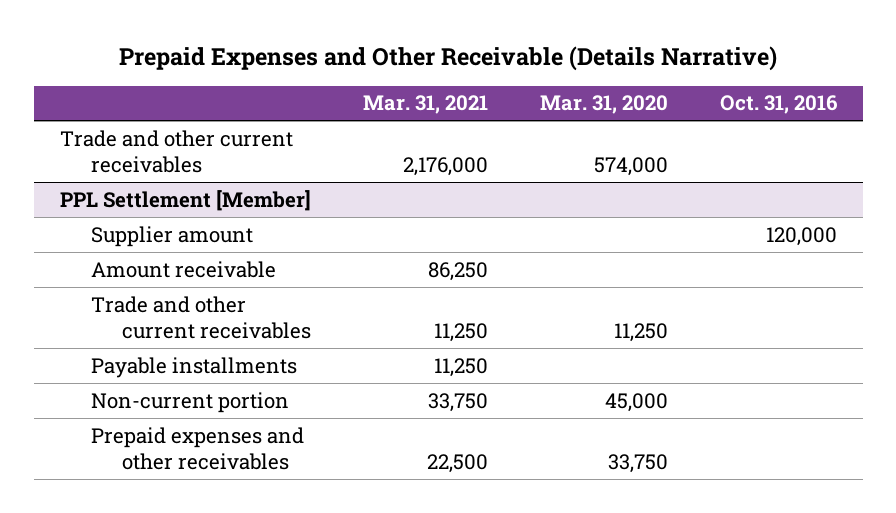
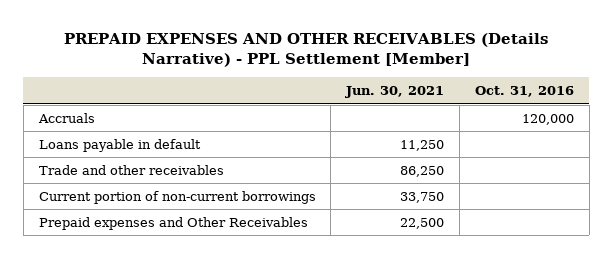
[119,46,778,72] Prepaid Expenses and Other Receivable (Details Narrative) -> [64,32,549,68] PREPAID EXPENSES AND OTHER RECEIVABLES (Details Narrative) - PPL Settlement [Member]
[362,95,488,115] Mar. 31, 2021 -> none
[539,95,668,115] Mar. 31, 2020 -> none
none -> [345,86,445,99] Jun. 30, 2021
[59,189,311,211] PPL Settlement [Member] -> none
[90,225,253,247] Supplier amount -> none
[90,260,276,278] Amount receivable -> none
[90,295,311,339] Trade and other current receivables -> none
[90,356,297,378] Payable installments -> none
[90,391,289,413] Non-current portion -> none
[90,426,304,470] Prepaid expenses and other receivables -> none
none -> [37,112,95,123] Accruals
none -> [38,138,201,152] Loans payable in default
[59,129,293,173] Trade and other current receivables -> [38,164,224,175] Trade and other receivables
none -> [38,190,316,204] Current portion of non-current borrowings
none -> [38,216,308,230] Prepaid expenses and Other Receivables

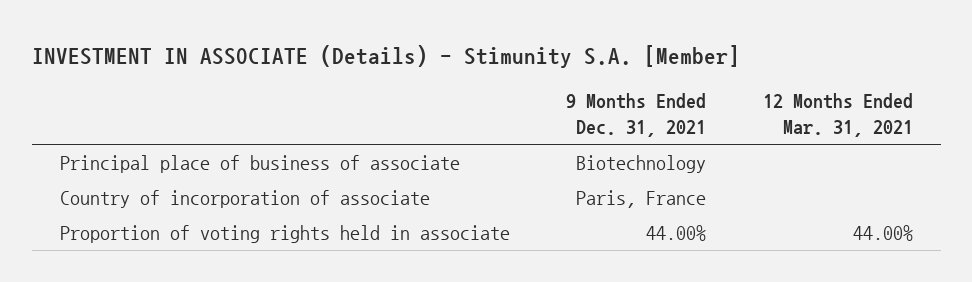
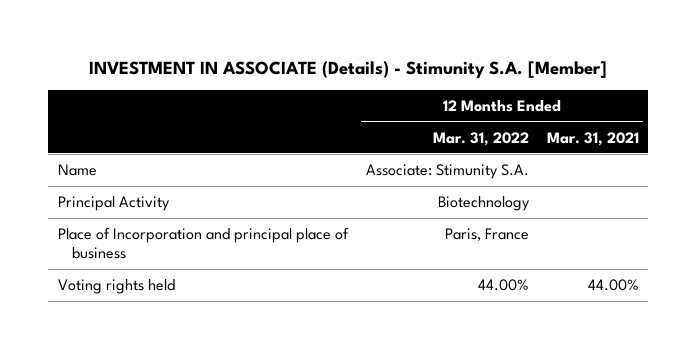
[566,93,707,138] 9 Months Ended Dec. 31, 2021 -> none
none -> [432,131,529,146] Mar. 31, 2022
none -> [57,164,97,177] Name
[59,155,460,174] Principal place of business of associate -> [57,196,170,212] Principal Activity
[59,190,430,209] Country of incorporation of associate -> [57,227,349,260] Place of Incorporation and principal place of business
[59,225,510,244] Proportion of voting rights held in associate -> [57,279,175,295] Voting rights held

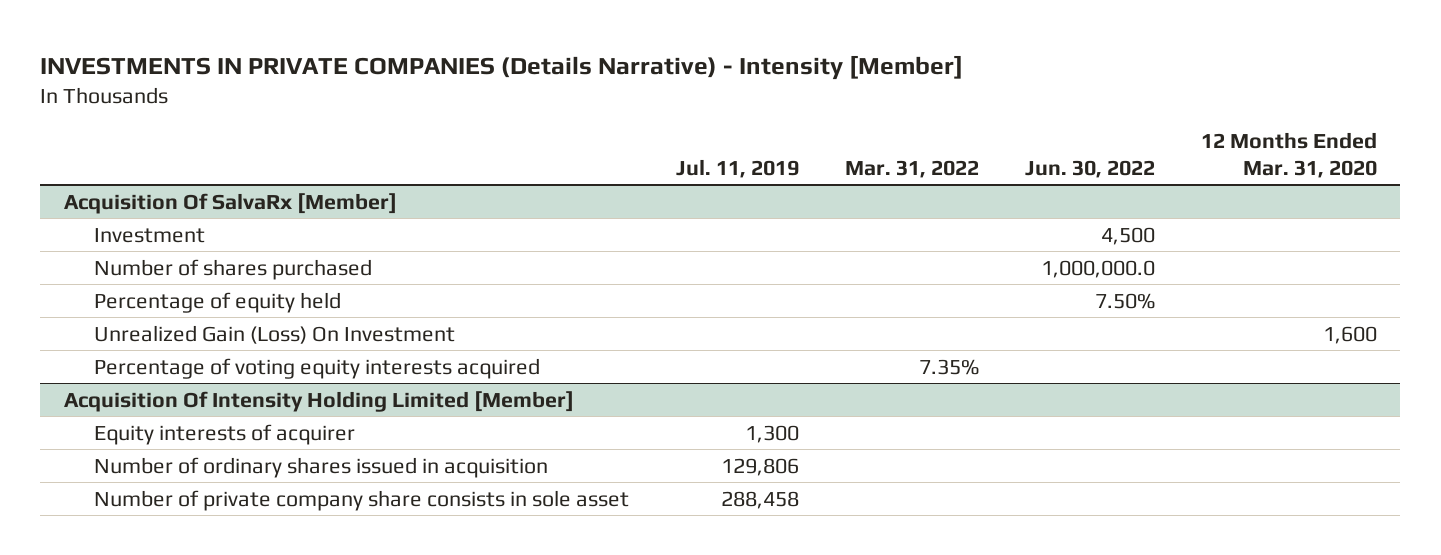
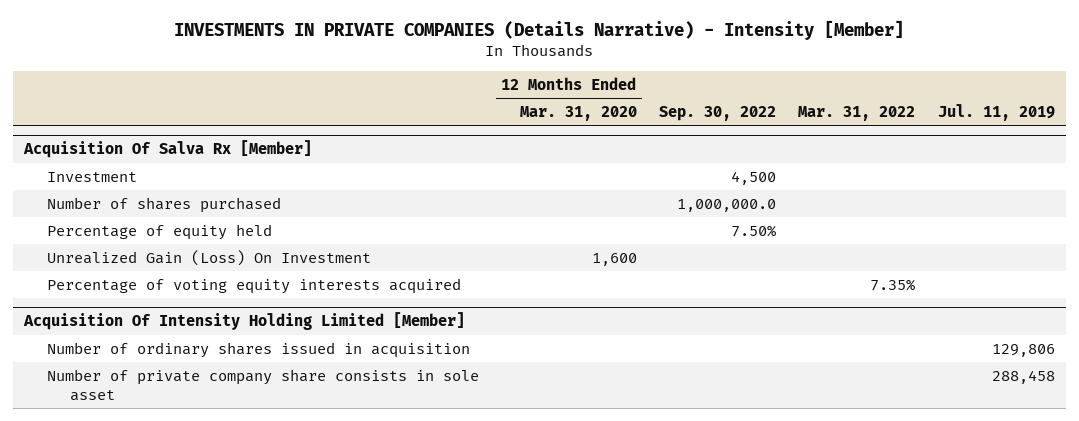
[1025,159,1156,178] Jun. 30, 2022 -> none
none -> [659,105,777,121] Sep. 30, 2022
[63,192,397,214] Acquisition Of SalvaRx [Member] -> [23,140,313,159] Acquisition Of Salva Rx [Member]
[94,423,356,445] Equity interests of acquirer -> none

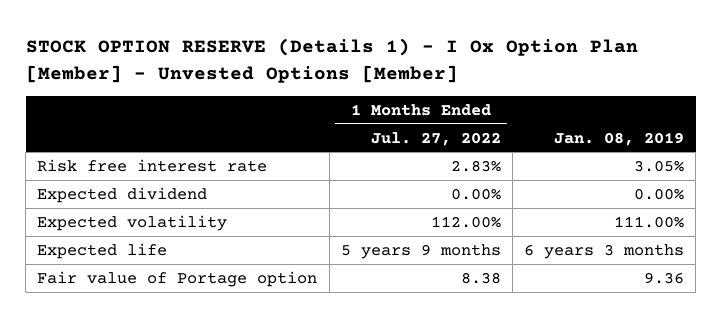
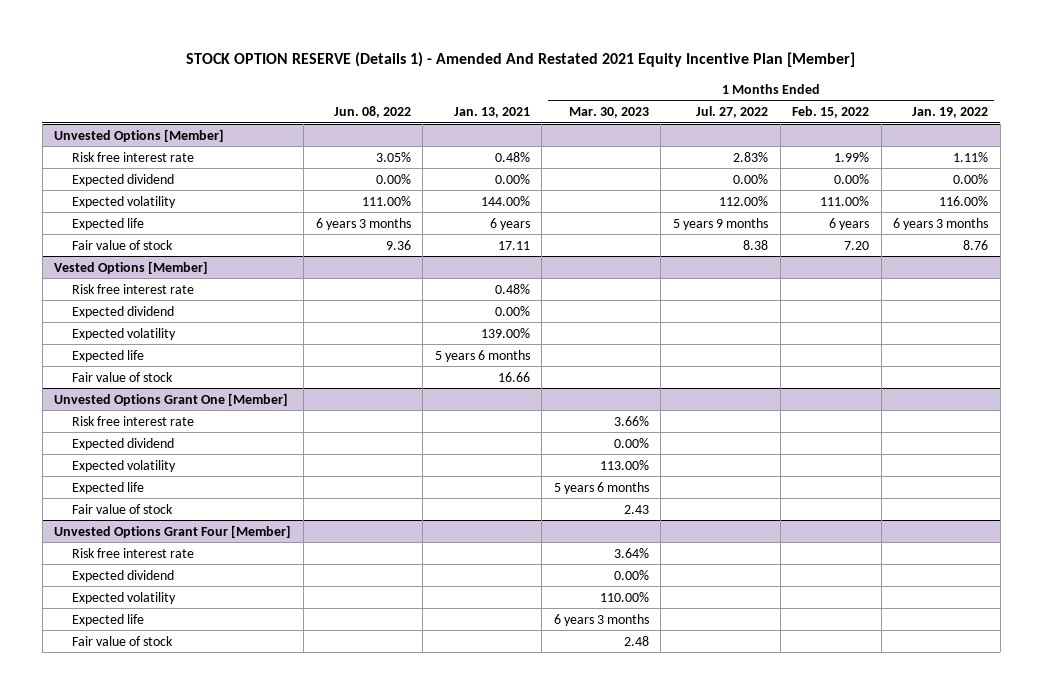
[25,38,638,83] STOCK OPTION RESERVE (Details 1) - I Ox Option Plan [Member] - Unvested Options [Member] -> [186,52,856,68] STOCK OPTION RESERVE (Details 1) - Amended And Restated 2021 Equity Incentive Plan [Member]
[554,131,685,146] Jan. 08, 2019 -> none
none -> [333,106,411,119] Jun. 08, 2022
none -> [453,107,530,119] Jan. 13, 2021
none -> [568,107,649,119] Mar. 30, 2023
none -> [792,106,870,119] Feb. 15, 2022
none -> [912,107,989,119] Jan. 19, 2022
none -> [54,128,225,142] Unvested Options [Member]
[37,270,318,287] Fair value of Portage option -> [72,239,174,250] Fair value of stock
none -> [54,260,209,274] Vested Options [Member]
none -> [72,283,195,294] Risk free interest rate
none -> [72,305,175,318] Expected dividend
none -> [72,327,177,340] Expected volatility
none -> [72,349,145,362] Expected life
none -> [72,371,174,382] Fair value of stock
none -> [54,392,289,406] Unvested Options Grant One [Member]
none -> [72,415,195,426] Risk free interest rate
none -> [72,437,175,450] Expected dividend
none -> [72,459,177,472] Expected volatility
none -> [72,481,145,494] Expected life
none -> [72,503,174,514] Fair value of stock
none -> [54,524,292,538] Unvested Options Grant Four [Member]
none -> [72,547,195,558] Risk free interest rate
none -> [72,569,175,582] Expected dividend
none -> [72,591,177,604] Expected volatility
none -> [72,613,145,626] Expected life
none -> [72,635,174,646] Fair value of stock

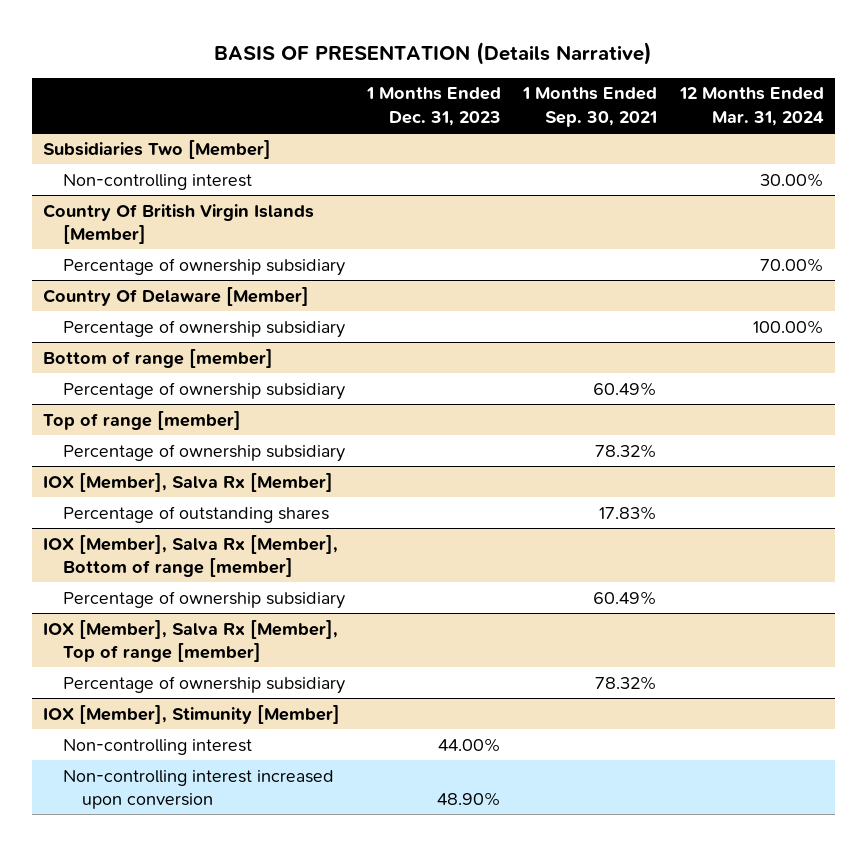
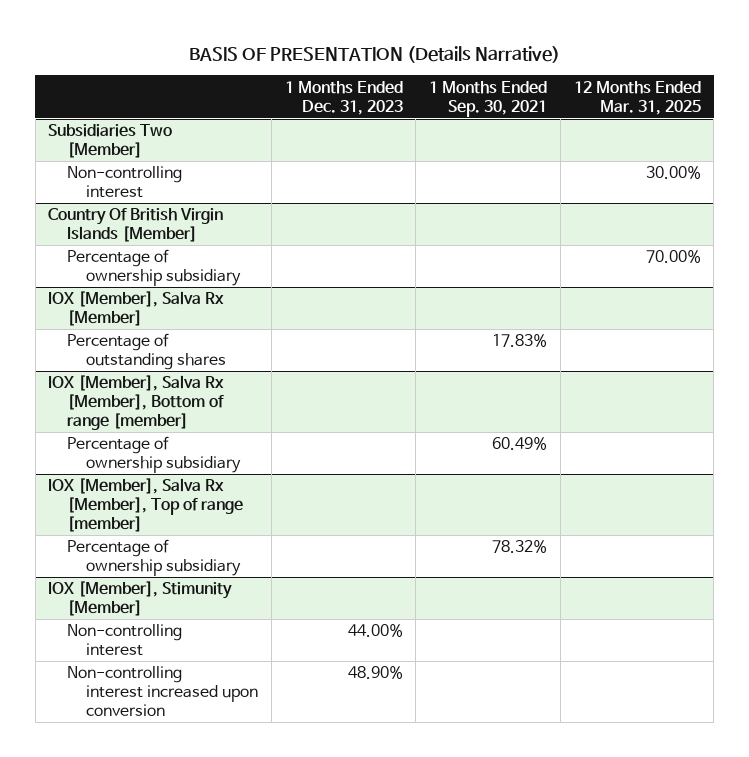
[678,87,824,126] 12 Months Ended Mar. 31, 2024 -> none
none -> [573,80,701,115] 12 Months Ended Mar. 31, 2025
[43,286,310,306] Country Of Delaware [Member] -> none
[62,319,345,338] Percentage of ownership subsidiary -> none
[43,348,274,368] Bottom of range [member] -> none
[62,381,345,400] Percentage of ownership subsidiary -> none
[43,410,242,430] Top of range [member] -> none
[62,443,345,462] Percentage of ownership subsidiary -> none

